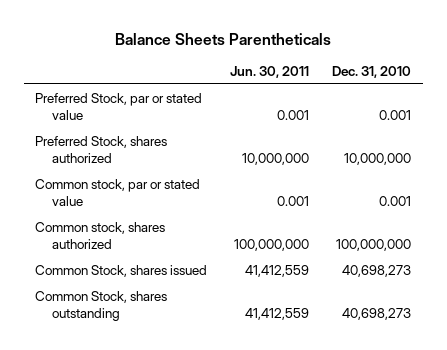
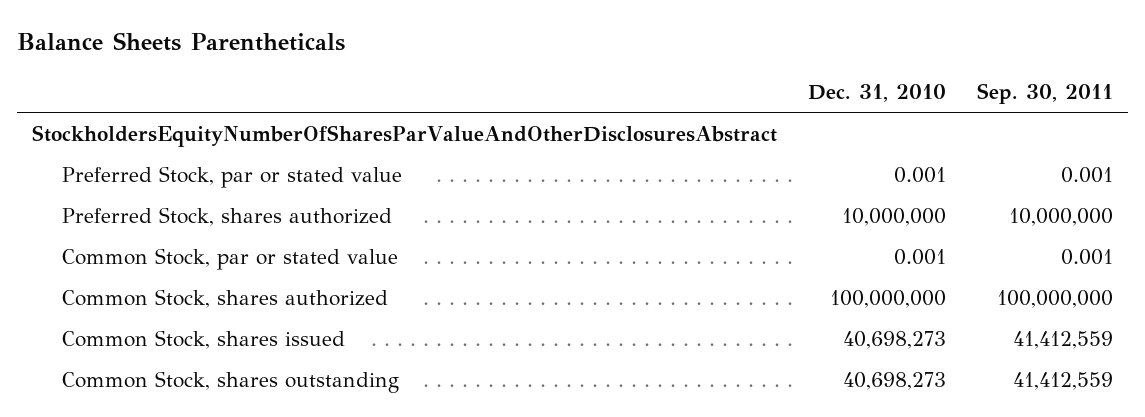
[230,66,310,79] Jun. 30, 2011 -> none
none -> [976,82,1113,104] Sep. 30, 2011
none -> [32,124,778,147] StockholdersEquityNumberOfSharesParValueAndOtherDisclosuresAbstract
[35,178,201,207] Common stock, par or stated value -> [62,247,399,270] Common Stock, par or stated value
[35,221,166,250] Common stock, shares authorized -> [62,288,389,308] Common Stock, shares authorized

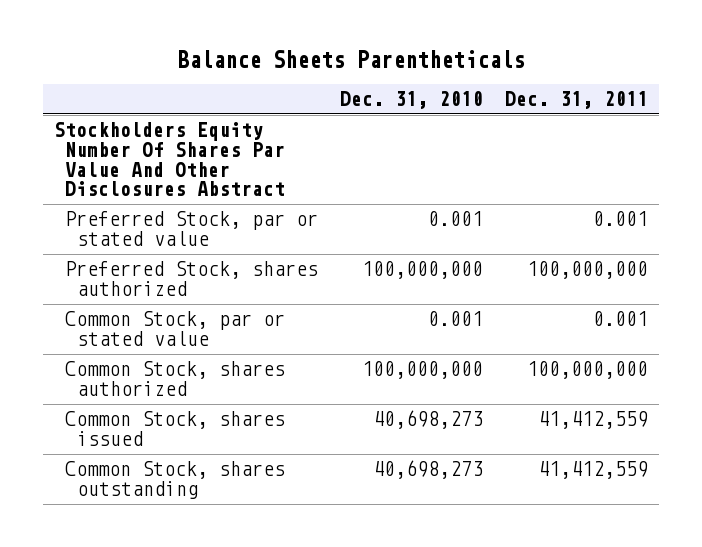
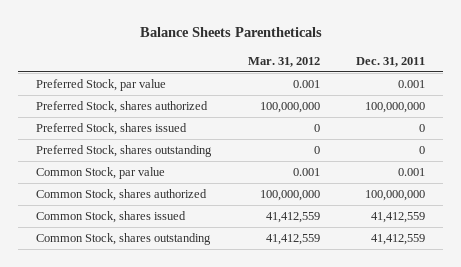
[340,91,484,110] Dec. 31, 2010 -> none
none -> [247,56,320,67] Mar. 31, 2012
[54,122,286,197] Stockholders Equity Number Of Shares Par Value And Other Disclosures Abstract -> none
[65,211,319,246] Preferred Stock, par or stated value -> [36,79,167,92] Preferred Stock, par value
none -> [36,123,188,136] Preferred Stock, shares issued
none -> [36,145,213,158] Preferred Stock, shares outstanding
[65,311,286,346] Common Stock, par or stated value -> [36,167,166,180] Common Stock, par value

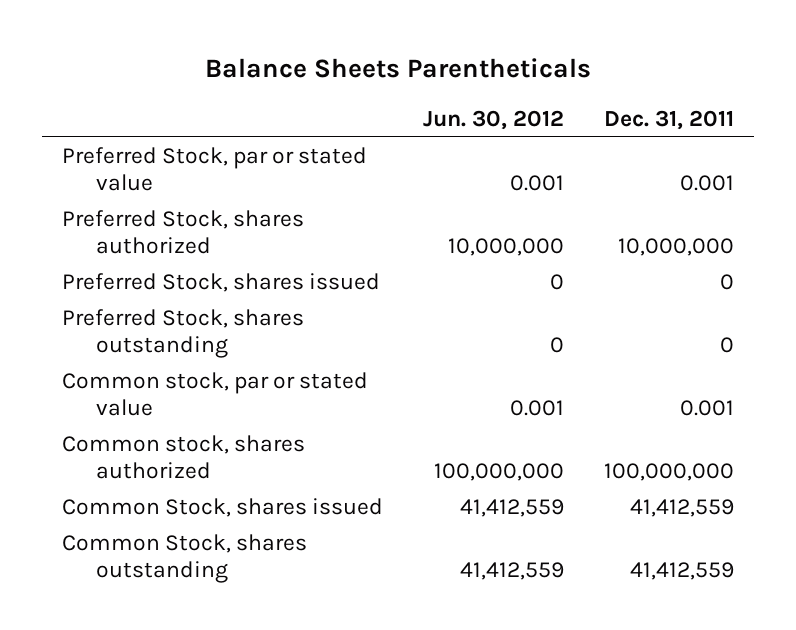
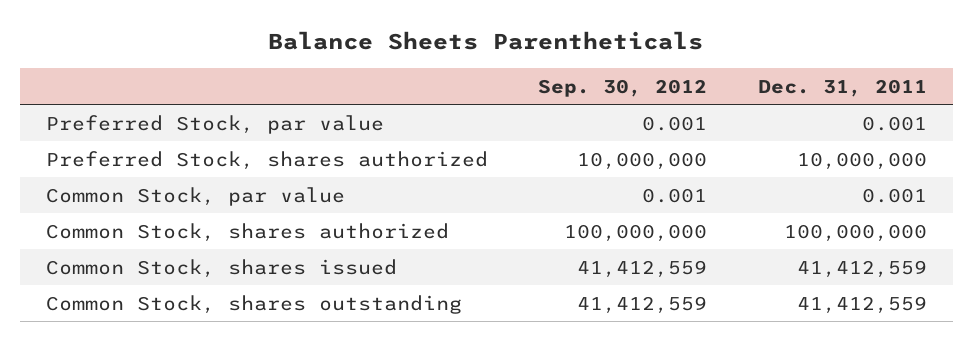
[423,109,565,130] Jun. 30, 2012 -> none
none -> [538,78,708,97] Sep. 30, 2012
[61,147,367,191] Preferred Stock, par or stated value -> [45,114,384,134] Preferred Stock, par value
[61,273,380,293] Preferred Stock, shares issued -> none
[61,309,304,358] Preferred Stock, shares outstanding -> none
[61,372,368,416] Common stock, par or stated value -> [45,186,345,206] Common Stock, par value
[61,435,305,479] Common stock, shares authorized -> [45,222,449,242] Common Stock, shares authorized

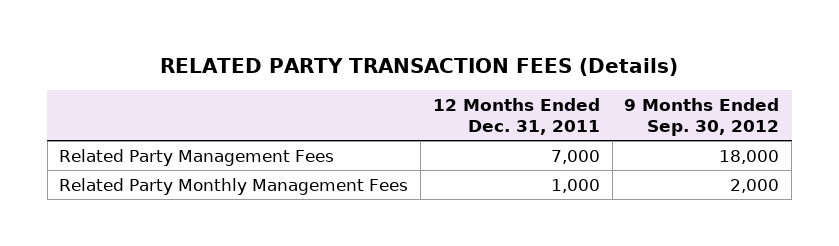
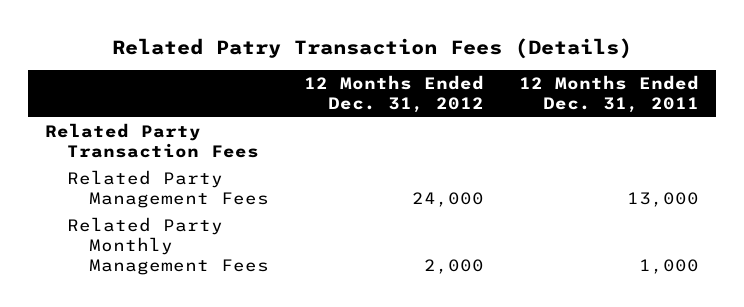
[160,58,679,77] RELATED PARTY TRANSACTION FEES (Details) -> [111,37,632,59] Related Patry Transaction Fees (Details)
[624,97,780,136] 9 Months Ended Sep. 30, 2012 -> none
none -> [303,75,484,114] 12 Months Ended Dec. 31, 2012
none -> [45,123,260,159] Related Party Transaction Fees
[550,149,600,164] 7,000 -> [626,192,699,208] 13,000

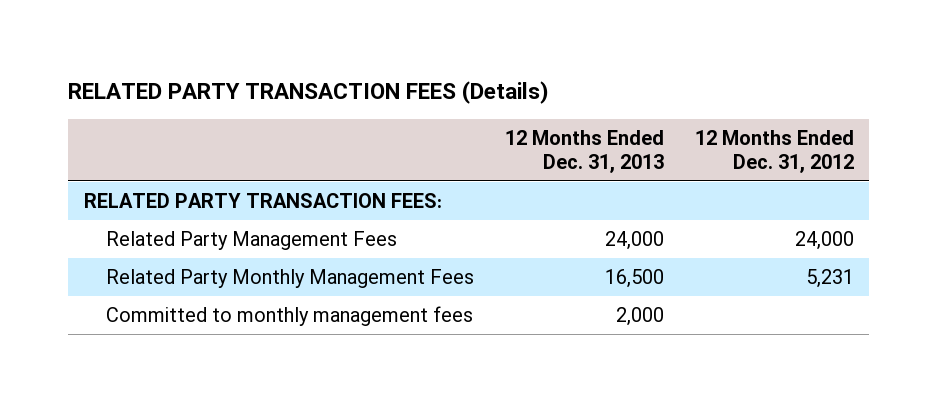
[111,37,632,59] Related Patry Transaction Fees (Details) -> [68,80,550,104] RELATED PARTY TRANSACTION FEES (Details)
[518,75,699,114] 12 Months Ended Dec. 31, 2011 -> none
none -> [504,129,664,173] 12 Months Ended Dec. 31, 2013
[45,123,260,159] Related Party Transaction Fees -> [83,193,442,209] RELATED PARTY TRANSACTION FEES:
[423,259,484,275] 2,000 -> [805,269,854,289] 5,231
none -> [105,306,473,327] Committed to monthly management fees

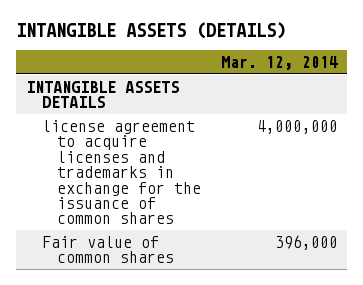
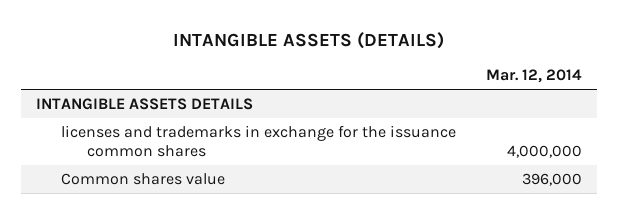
[41,120,202,225] license agreement to acquire licenses and trademarks in exchange for the issuance of common shares -> [61,124,457,158] licenses and trademarks in exchange for the issuance common shares
[41,236,175,264] Fair value of common shares -> [61,172,226,185] Common shares value

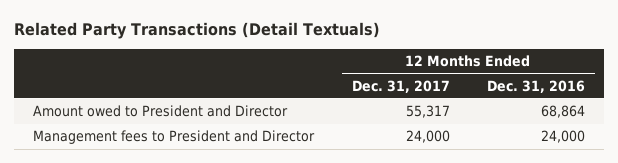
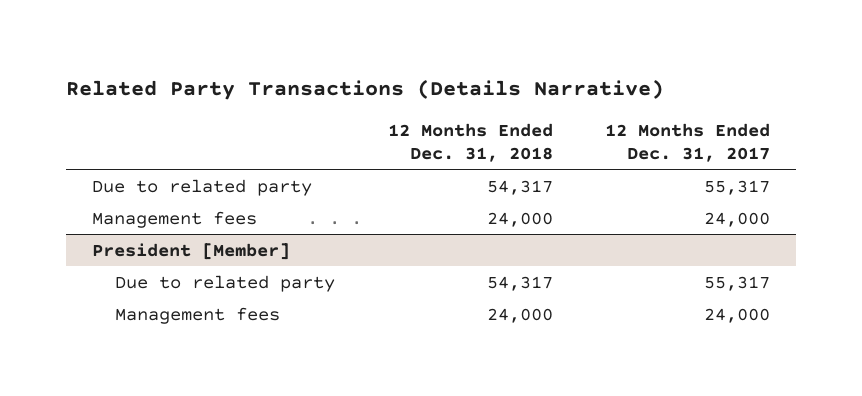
[14,22,381,40] Related Party Transactions (Detail Textuals) -> [65,79,664,101] Related Party Transactions (Details Narrative)
[487,79,586,93] Dec. 31, 2016 -> none
none -> [387,123,553,162] 12 Months Ended Dec. 31, 2018
[33,105,289,118] Amount owed to President and Director -> [92,178,313,196] Due to related party
[33,130,316,145] Management fees to President and Director -> [92,210,258,228] Management fees
none -> [92,242,291,260] President [Member]
none -> [115,274,336,292] Due to related party
none -> [115,306,281,324] Management fees

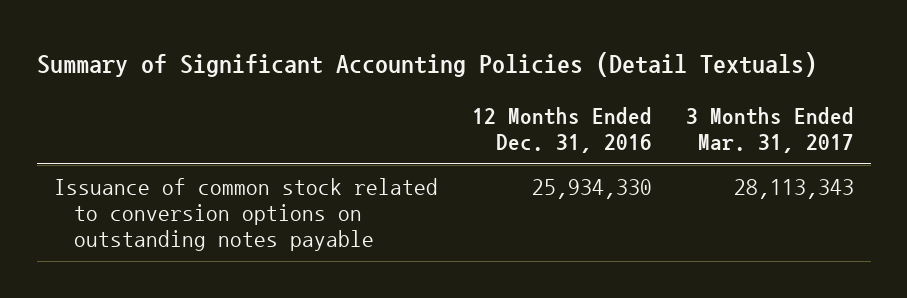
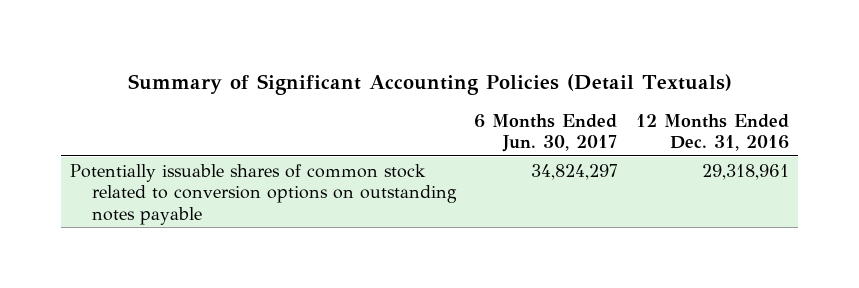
[685,107,854,154] 3 Months Ended Mar. 31, 2017 -> none
none -> [474,114,618,153] 6 Months Ended Jun. 30, 2017
[53,178,438,251] Issuance of common stock related to conversion options on outstanding notes payable -> [70,163,457,225] Potentially issuable shares of common stock related to conversion options on outstanding notes payable
[531,179,652,200] 25,934,330 -> [701,163,789,180] 29,318,961

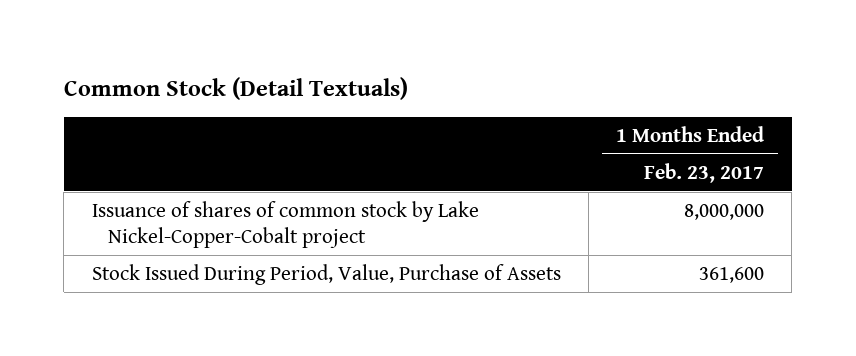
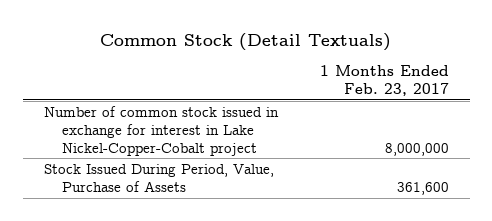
[91,200,479,249] Issuance of shares of common stock by Lake Nickel-Copper-Cobalt project -> [43,105,279,156] Number of common stock issued in exchange for interest in Lake Nickel-Copper-Cobalt project

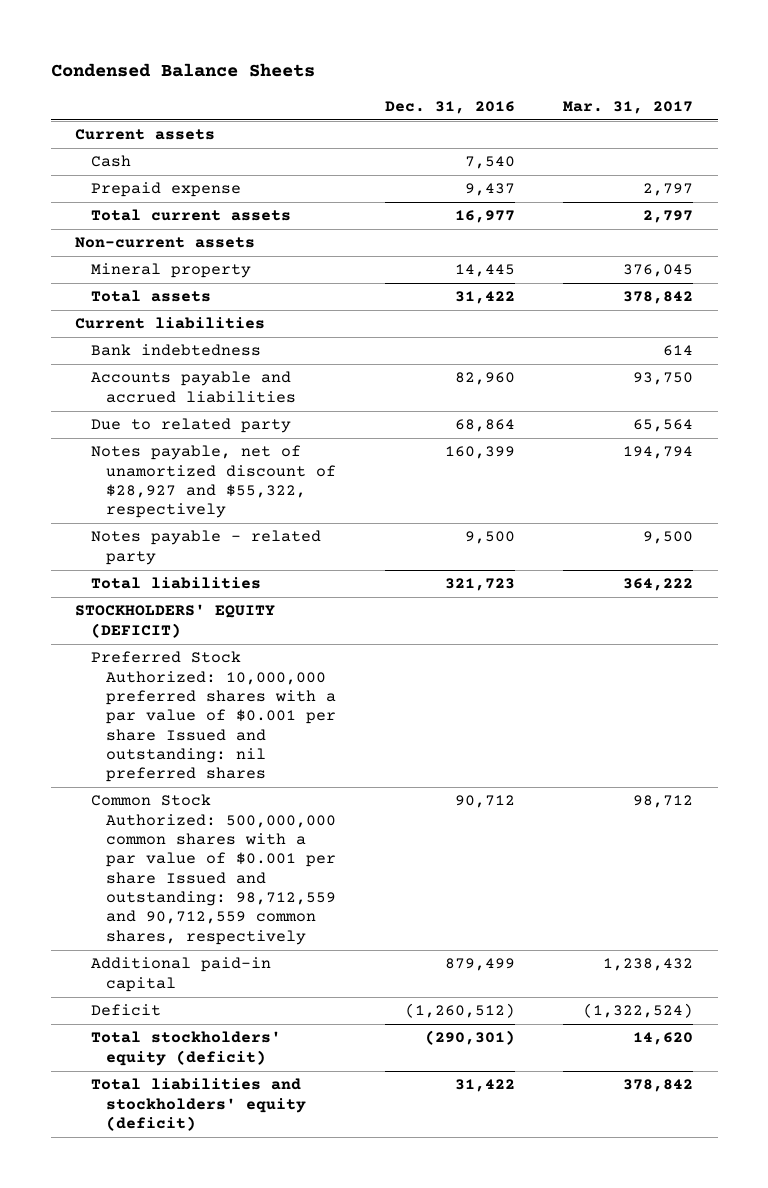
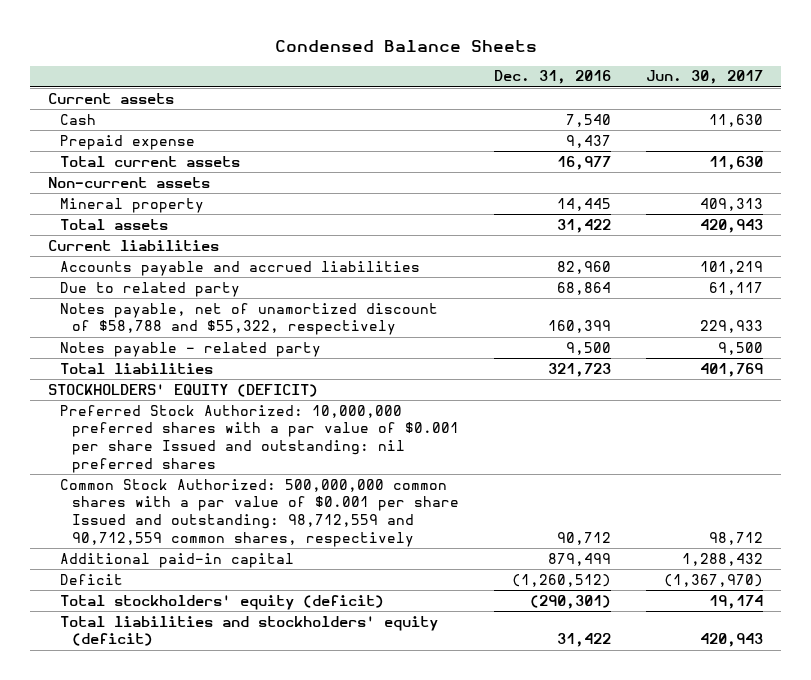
[563,100,694,114] Mar. 31, 2017 -> none
none -> [646,70,764,85] Jun. 30, 2017
[90,344,261,357] Bank indebtedness -> none
[90,445,336,519] Notes payable, net of unamortized discount of $28,927 and $55,322, respectively -> [59,302,438,336] Notes payable, net of unamortized discount of $58,788 and $55,322, respectively

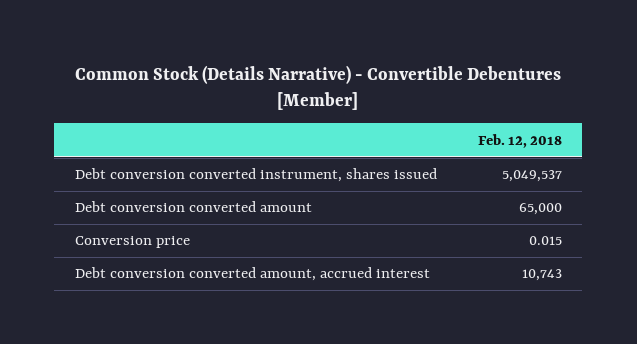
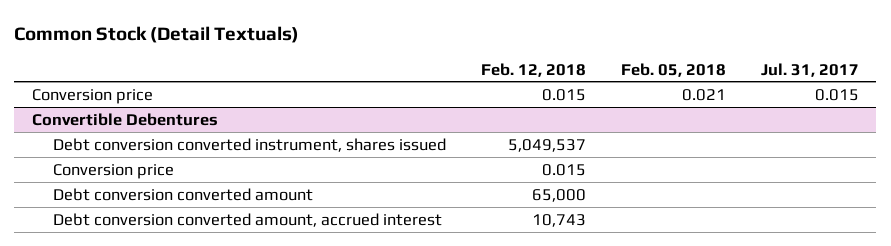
[75,65,562,111] Common Stock (Details Narrative) - Convertible Debentures [Member] -> [14,26,300,44] Common Stock (Detail Textuals)
none -> [620,62,726,77] Feb. 05, 2018
none -> [760,62,859,77] Jul. 31, 2017
none -> [31,88,153,104] Conversion price
none -> [31,112,218,126] Convertible Debentures
[74,201,312,213] Debt conversion converted amount -> none
none -> [53,187,314,201] Debt conversion converted amount

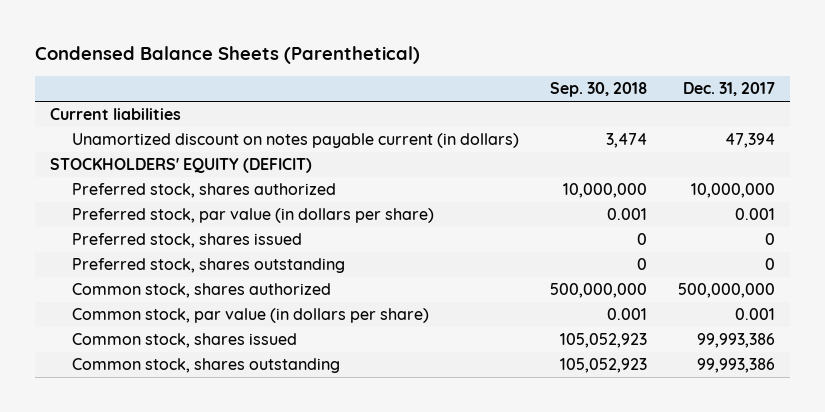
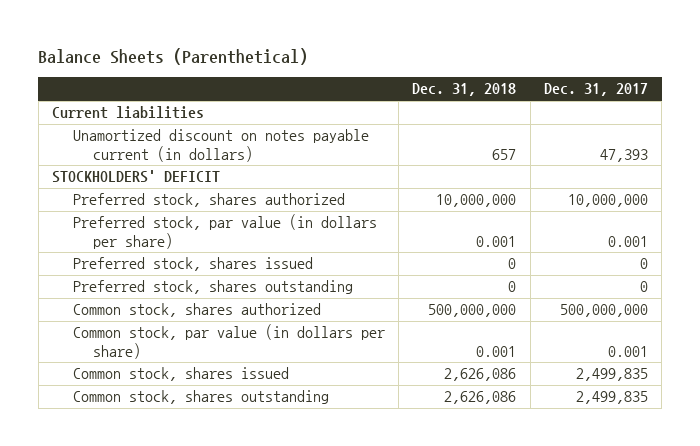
[34,45,420,64] Condensed Balance Sheets (Parenthetical) -> [38,47,309,65] Balance Sheets (Parenthetical)
[550,82,648,98] Sep. 30, 2018 -> none
none -> [412,83,517,97] Dec. 31, 2018
[724,133,775,149] 47,394 -> [599,148,648,162] 47,393
[50,158,313,174] STOCKHOLDERS' EQUITY (DEFICIT) -> [52,170,221,184] STOCKHOLDERS' DEFICIT
[696,333,775,349] 99,993,386 -> [575,368,648,382] 2,499,835
[696,358,775,374] 99,993,386 -> [575,391,648,405] 2,499,835

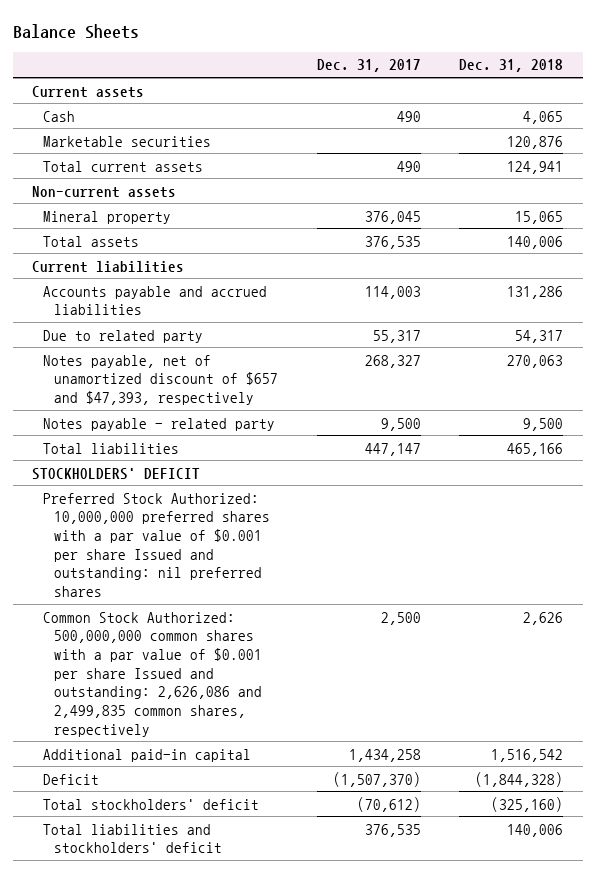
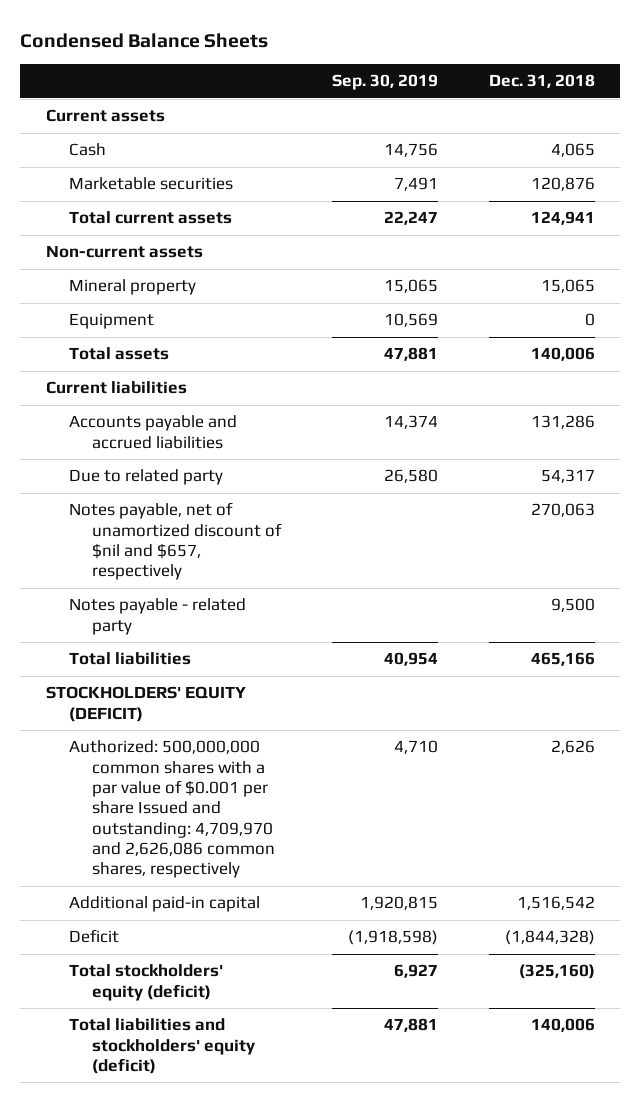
[13,23,140,39] Balance Sheets -> [20,32,269,48] Condensed Balance Sheets
[316,59,421,73] Dec. 31, 2017 -> none
none -> [331,74,438,91] Sep. 30, 2019
none -> [68,313,154,330] Equipment
[43,354,279,405] Notes payable, net of unamortized discount of $657 and $47,393, respectively -> [68,502,283,581] Notes payable, net of unamortized discount of $nil and $657, respectively
[43,492,271,597] Preferred Stock Authorized: 10,000,000 preferred shares with a par value of $0.001 per share Issued and outstanding: nil preferred shares -> none
[32,467,201,480] STOCKHOLDERS' DEFICIT -> [45,686,246,722] STOCKHOLDERS' EQUITY (DEFICIT)
[43,611,263,737] Common Stock Authorized: 500,000,000 common shares with a par value of $0.001 per share Issued and outstanding: 2,626,086 and 2,499,835 common shares, respectively -> [68,740,276,879] Authorized: 500,000,000 common shares with a par value of $0.001 per share Issued and outstanding: 4,709,970 and 2,626,086 common shares, respectively
[43,798,260,810] Total stockholders' deficit -> [68,964,223,1001] Total stockholders' equity (deficit)
[43,823,223,854] Total liabilities and stockholders' deficit -> [68,1018,256,1075] Total liabilities and stockholders' equity (deficit)

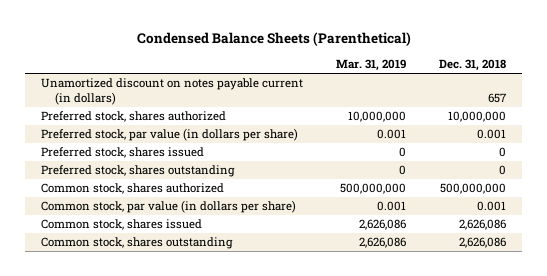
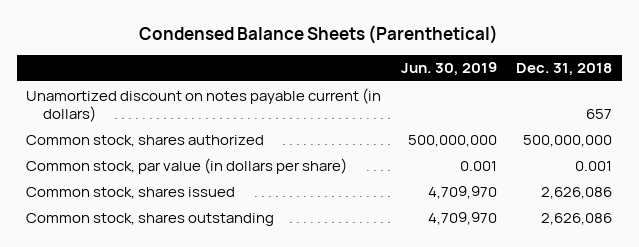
[336,59,407,72] Mar. 31, 2019 -> none
none -> [400,62,497,77] Jun. 30, 2019
[41,111,227,123] Preferred stock, shares authorized -> none
[41,128,299,142] Preferred stock, par value (in dollars per share) -> none
[41,147,205,159] Preferred stock, shares issued -> none
[41,165,236,178] Preferred stock, shares outstanding -> none

